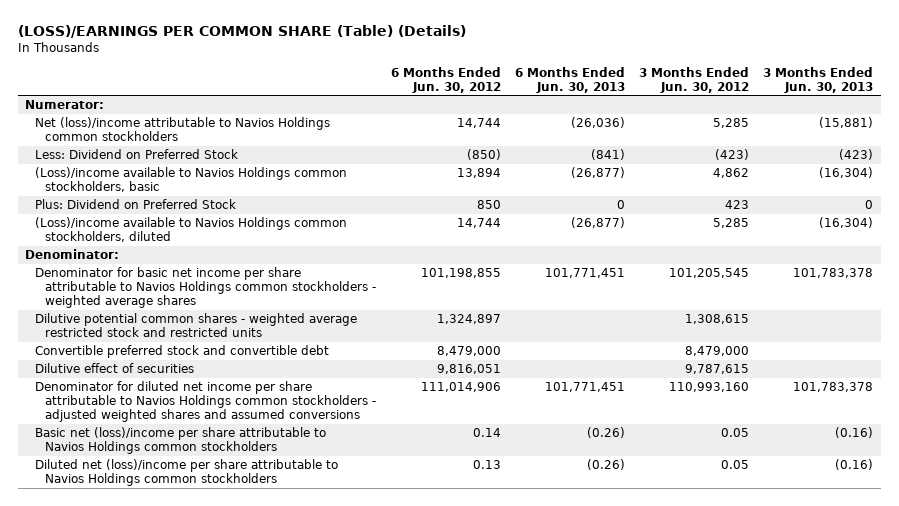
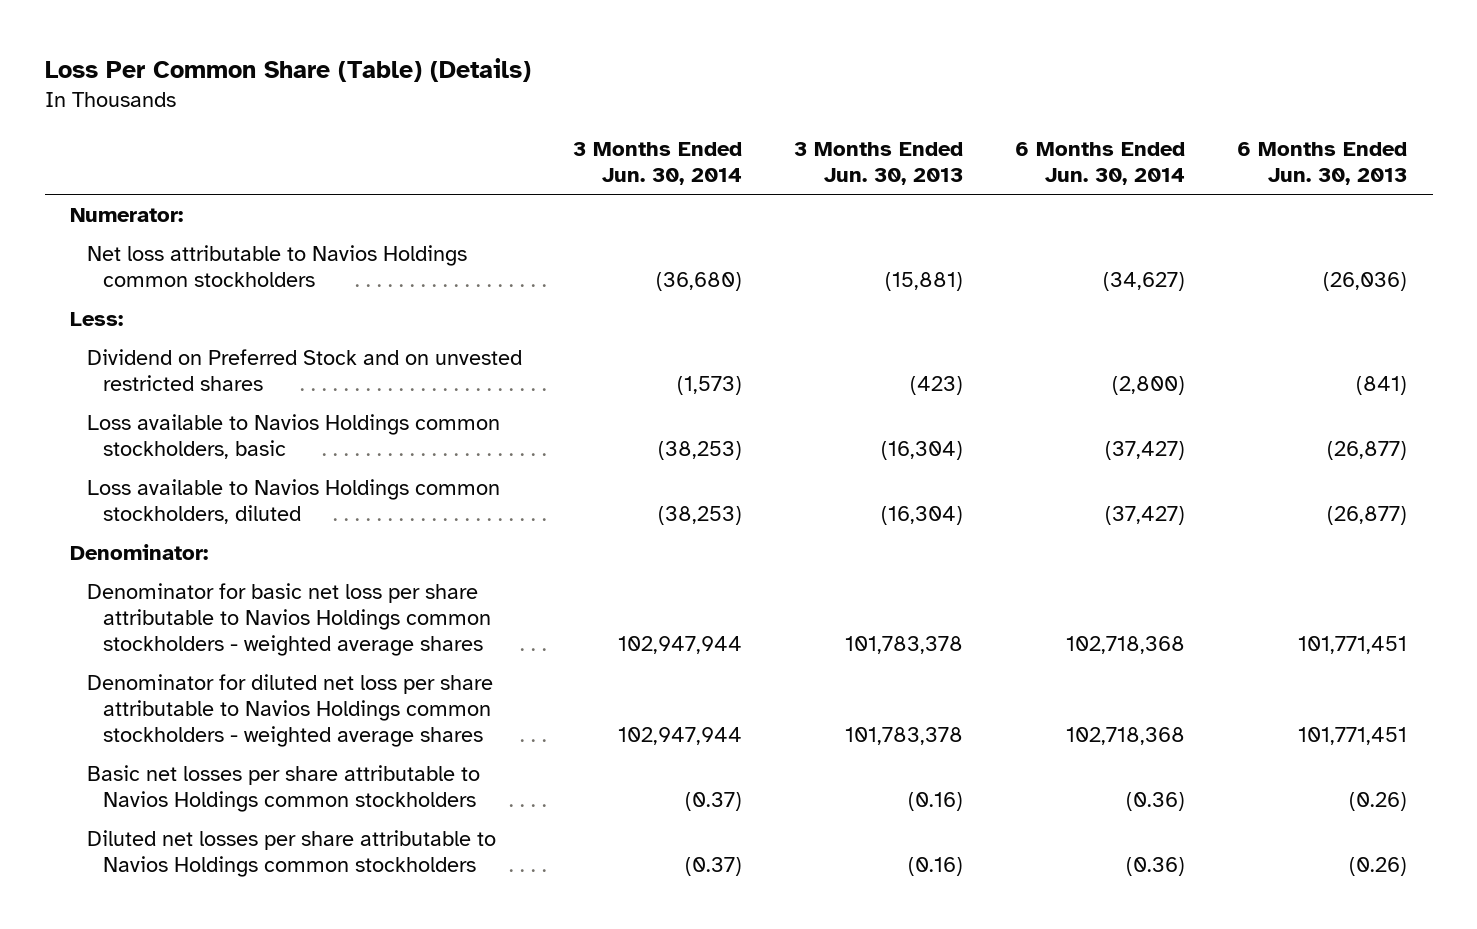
[18,25,467,39] (LOSS)/EARNINGS PER COMMON SHARE (Table) (Details) -> [44,58,531,83] Loss Per Common Share (Table) (Details)
[390,66,501,93] 6 Months Ended Jun. 30, 2012 -> none
[639,66,750,93] 3 Months Ended Jun. 30, 2012 -> none
none -> [573,141,743,186] 3 Months Ended Jun. 30, 2014
none -> [1015,141,1186,186] 6 Months Ended Jun. 30, 2014
[35,199,237,210] Plus: Dividend on Preferred Stock -> none
[35,117,331,142] Net (loss)/income attributable to Navios Holdings common stockholders -> [86,244,467,288] Net loss attributable to Navios Holdings common stockholders
none -> [70,311,124,326] Less:
[35,149,239,160] Less: Dividend on Preferred Stock -> [86,348,522,392] Dividend on Preferred Stock and on unvested restricted shares
[35,167,348,193] (Loss)/income available to Navios Holdings common stockholders, basic -> [86,413,500,460] Loss available to Navios Holdings common stockholders, basic
[35,217,348,243] (Loss)/income available to Navios Holdings common stockholders, diluted -> [86,478,500,525] Loss available to Navios Holdings common stockholders, diluted
[35,313,358,338] Dilutive potential common shares - weighted average restricted stock and restricted units -> none
[35,345,330,359] Convertible preferred stock and convertible debt -> none
[35,363,195,374] Dilutive effect of securities -> none
[35,267,377,309] Denominator for basic net income per share attributable to Navios Holdings common stockholders - weighted average shares -> [86,582,491,657] Denominator for basic net loss per share attributable to Navios Holdings common stockholders - weighted average shares
[35,381,377,423] Denominator for diluted net income per share attributable to Navios Holdings common stockholders - adjusted weighted shares and assumed conversions -> [86,673,493,748] Denominator for diluted net loss per share attributable to Navios Holdings common stockholders - weighted average shares
[35,427,327,455] Basic net (loss)/income per share attributable to Navios Holdings common stockholders -> [86,764,480,813] Basic net losses per share attributable to Navios Holdings common stockholders
[35,459,339,487] Diluted net (loss)/income per share attributable to Navios Holdings common stockholders -> [86,829,496,878] Diluted net losses per share attributable to Navios Holdings common stockholders

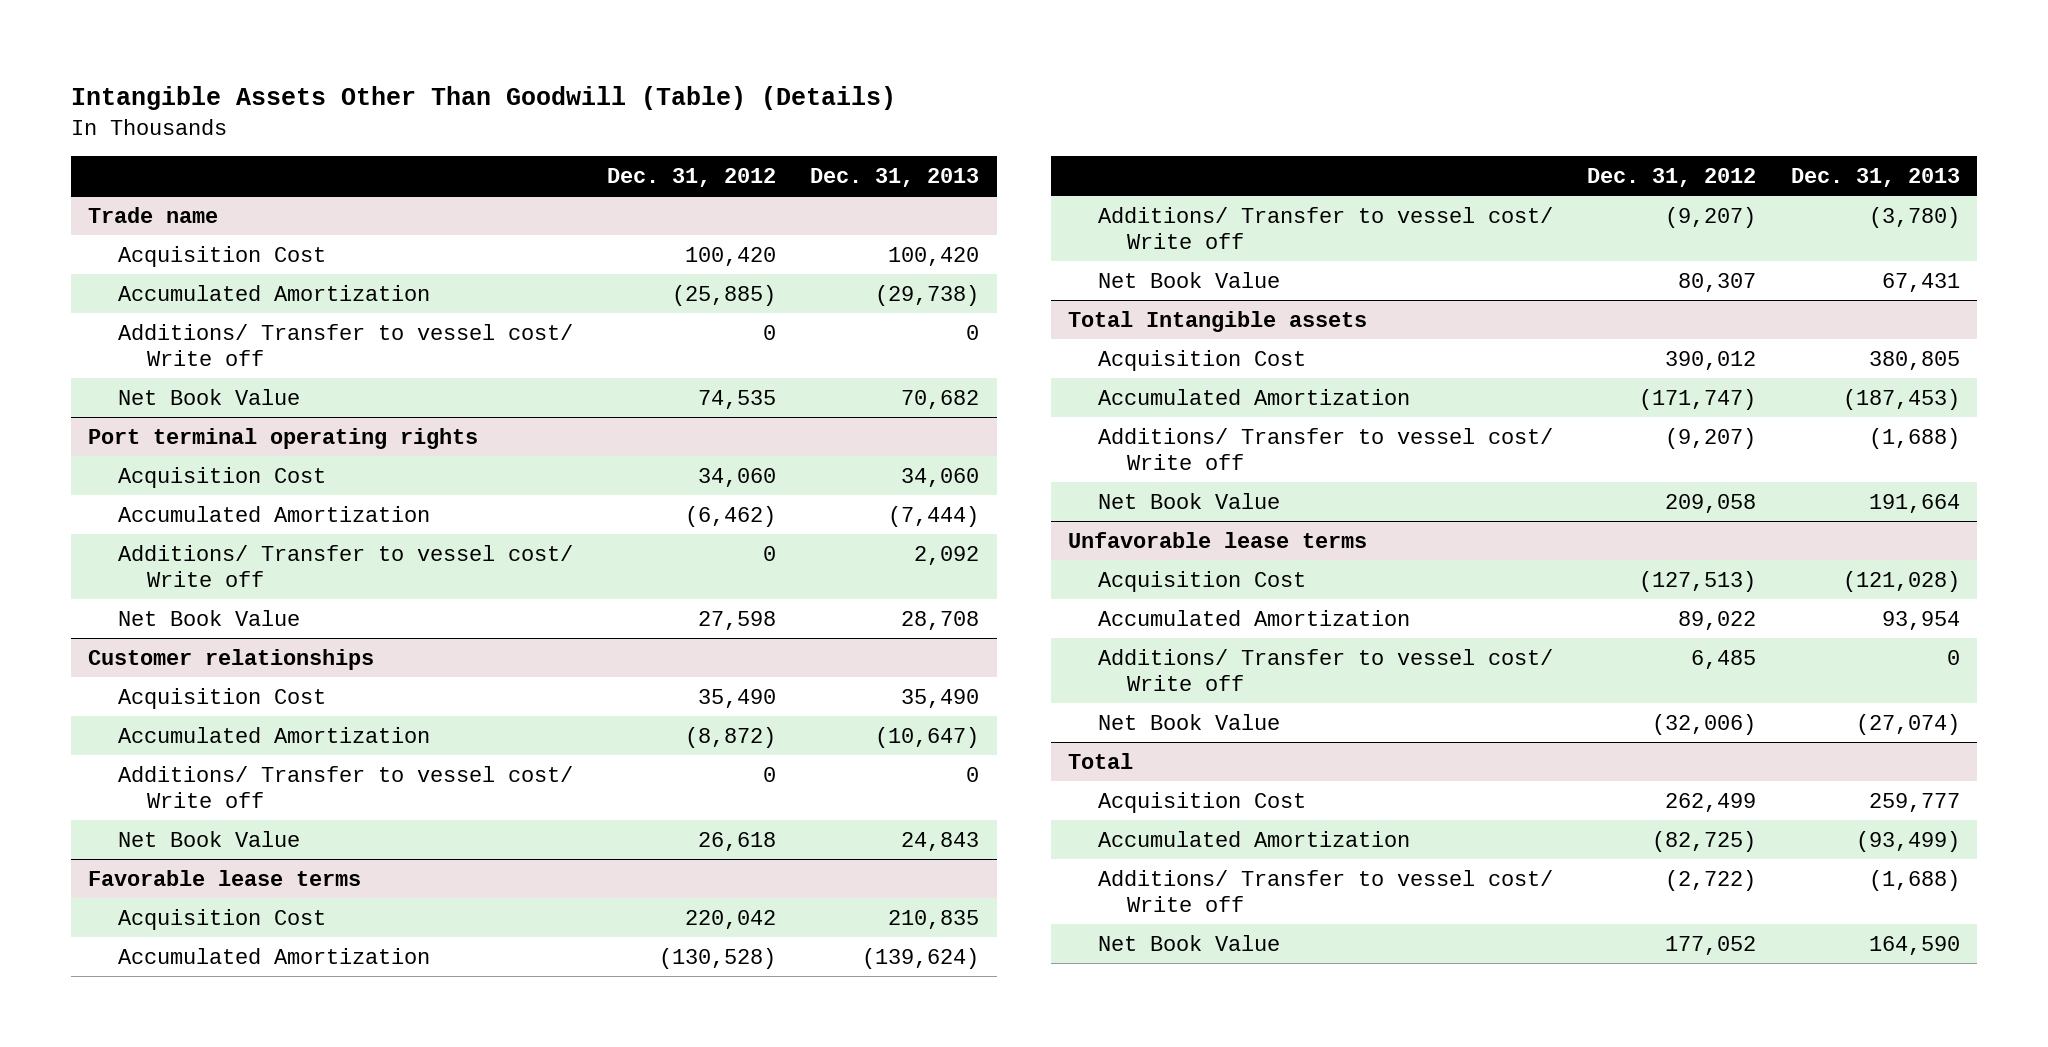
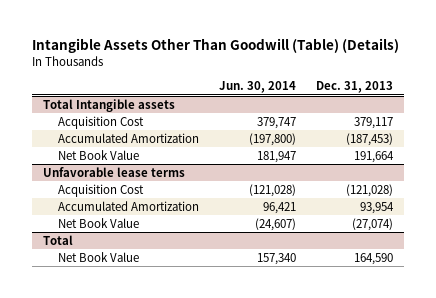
[607,168,777,188] Dec. 31, 2012 -> none
none -> [218,81,296,94] Jun. 30, 2014
[88,206,219,223] Trade name -> none
[117,245,326,267] Acquisition Cost -> none
[117,284,430,301] Accumulated Amortization -> none
[117,323,573,367] Additions/ Transfer to vessel cost/ Write off -> none
[117,388,300,405] Net Book Value -> none
[88,427,479,449] Port terminal operating rights -> none
[117,466,326,488] Acquisition Cost -> none
[117,505,430,522] Accumulated Amortization -> none
[117,544,573,588] Additions/ Transfer to vessel cost/ Write off -> none
[117,609,300,626] Net Book Value -> none
[88,648,375,670] Customer relationships -> none
[117,687,326,709] Acquisition Cost -> none
[117,726,430,743] Accumulated Amortization -> none
[117,765,573,809] Additions/ Transfer to vessel cost/ Write off -> none
[117,830,300,847] Net Book Value -> none
[88,869,362,886] Favorable lease terms -> none
[117,908,326,930] Acquisition Cost -> none
[117,947,430,964] Accumulated Amortization -> none
[1097,206,1553,250] Additions/ Transfer to vessel cost/ Write off -> none
[1097,271,1280,288] Net Book Value -> none
[1868,350,1960,370] 380,805 -> [354,116,394,129] 379,117
[1097,427,1553,471] Additions/ Transfer to vessel cost/ Write off -> none
[1097,648,1553,692] Additions/ Transfer to vessel cost/ Write off -> none
[1097,791,1306,813] Acquisition Cost -> none
[1097,830,1410,847] Accumulated Amortization -> none
[1097,869,1553,913] Additions/ Transfer to vessel cost/ Write off -> none

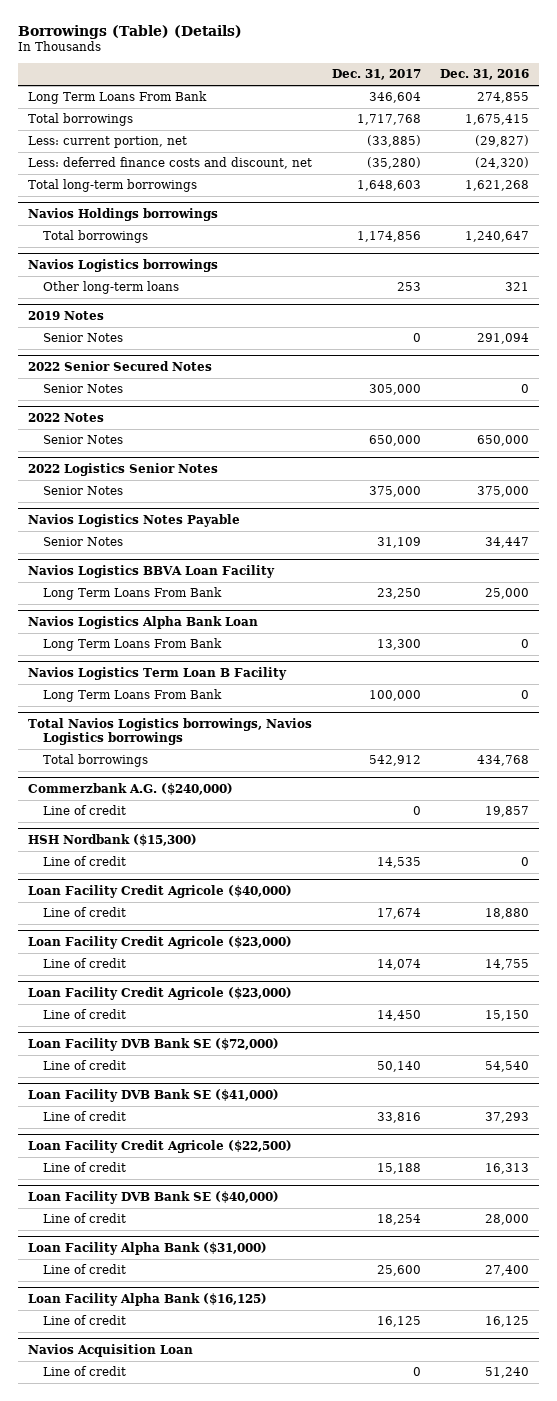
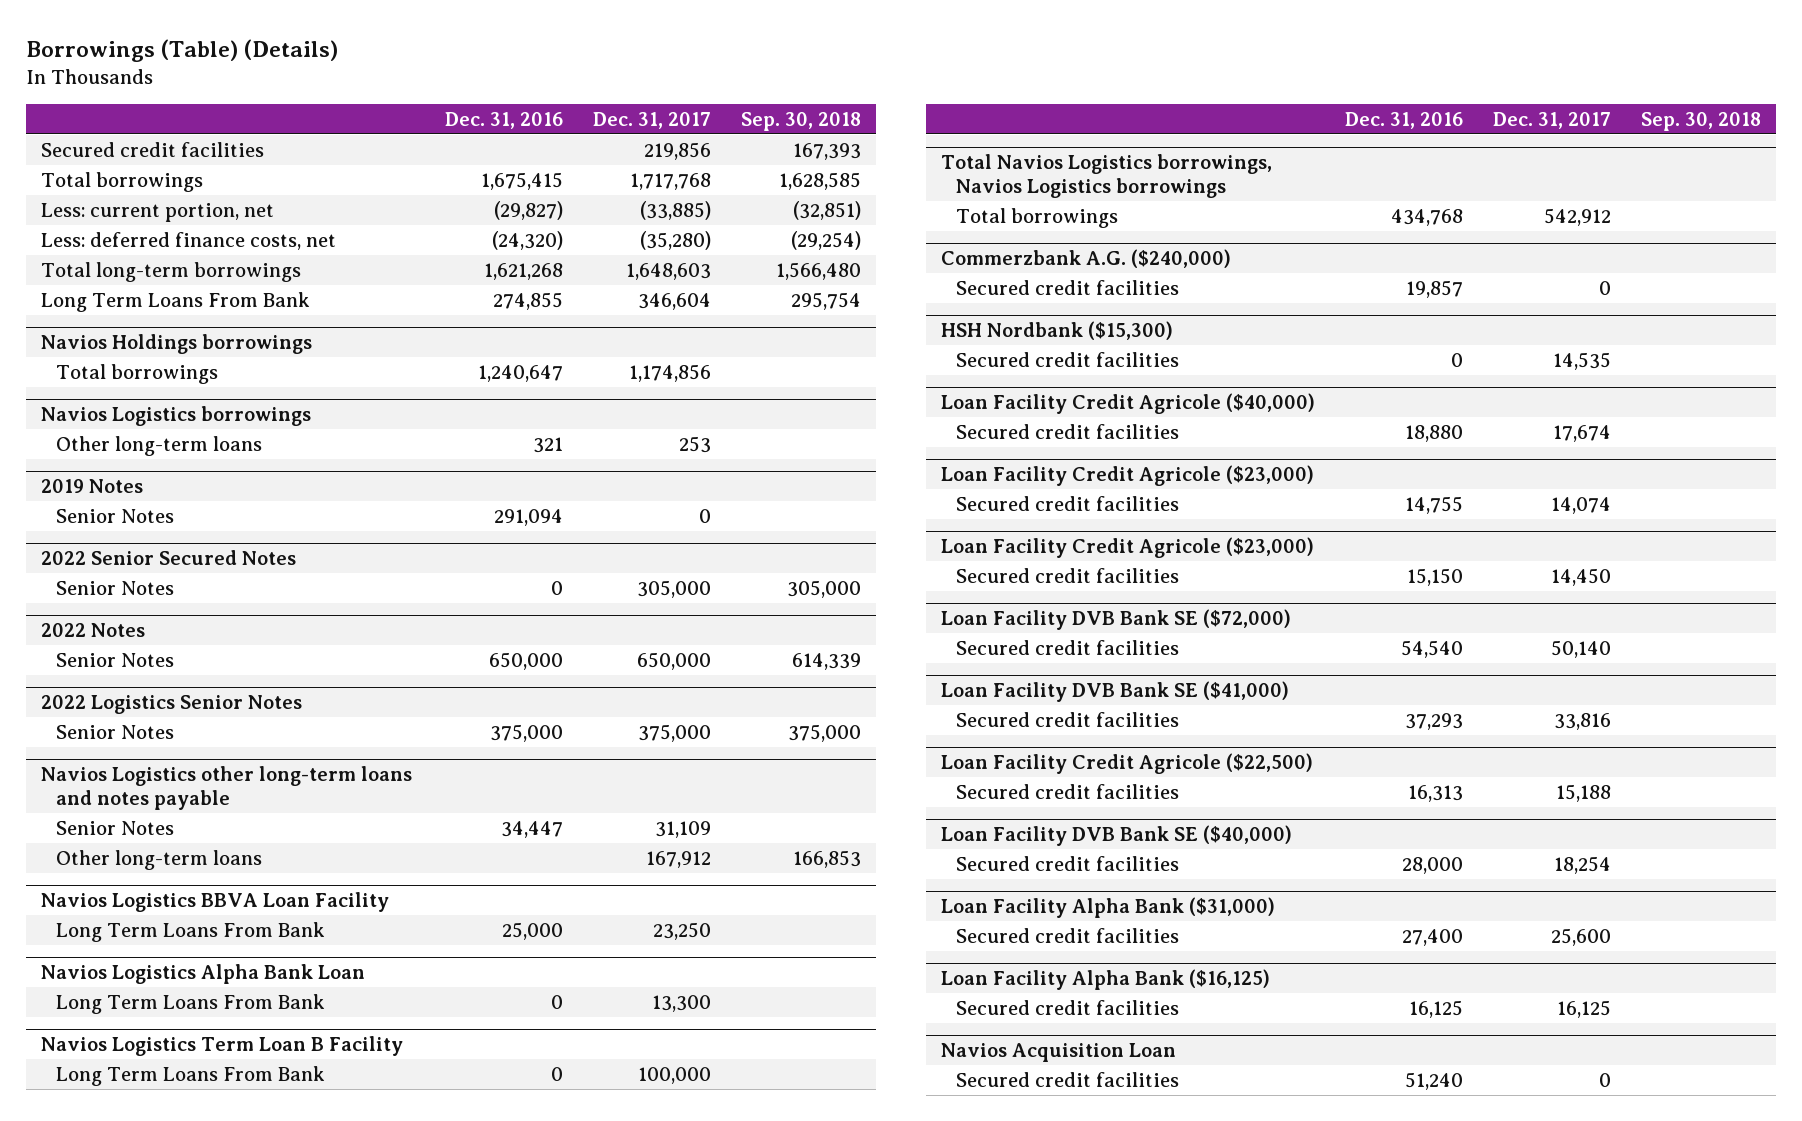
none -> [741,111,862,131] Sep. 30, 2018
none -> [41,141,265,157] Secured credit facilities
[27,157,312,170] Less: deferred finance costs and discount, net -> [41,231,337,250] Less: deferred finance costs, net
[27,91,207,105] Long Term Loans From Bank -> [41,291,311,312] Long Term Loans From Bank
[27,514,240,528] Navios Logistics Notes Payable -> [41,765,413,811] Navios Logistics other long-term loans and notes payable
none -> [56,849,263,870] Other long-term loans
[42,805,126,816] Line of credit -> [955,279,1179,295] Secured credit facilities
[42,856,126,867] Line of credit -> [955,351,1179,367] Secured credit facilities
[42,907,126,918] Line of credit -> [955,423,1179,439] Secured credit facilities
[42,958,126,969] Line of credit -> [955,495,1179,511] Secured credit facilities
[42,1009,126,1020] Line of credit -> [955,567,1179,583] Secured credit facilities
[42,1060,126,1071] Line of credit -> [955,639,1179,655] Secured credit facilities
[42,1111,126,1122] Line of credit -> [955,711,1179,727] Secured credit facilities
[42,1162,126,1173] Line of credit -> [955,783,1179,799] Secured credit facilities
[42,1213,126,1224] Line of credit -> [955,855,1179,871] Secured credit facilities
[42,1264,126,1275] Line of credit -> [955,927,1179,943] Secured credit facilities
[42,1315,126,1326] Line of credit -> [955,999,1179,1015] Secured credit facilities
[42,1366,126,1377] Line of credit -> [955,1071,1179,1087] Secured credit facilities

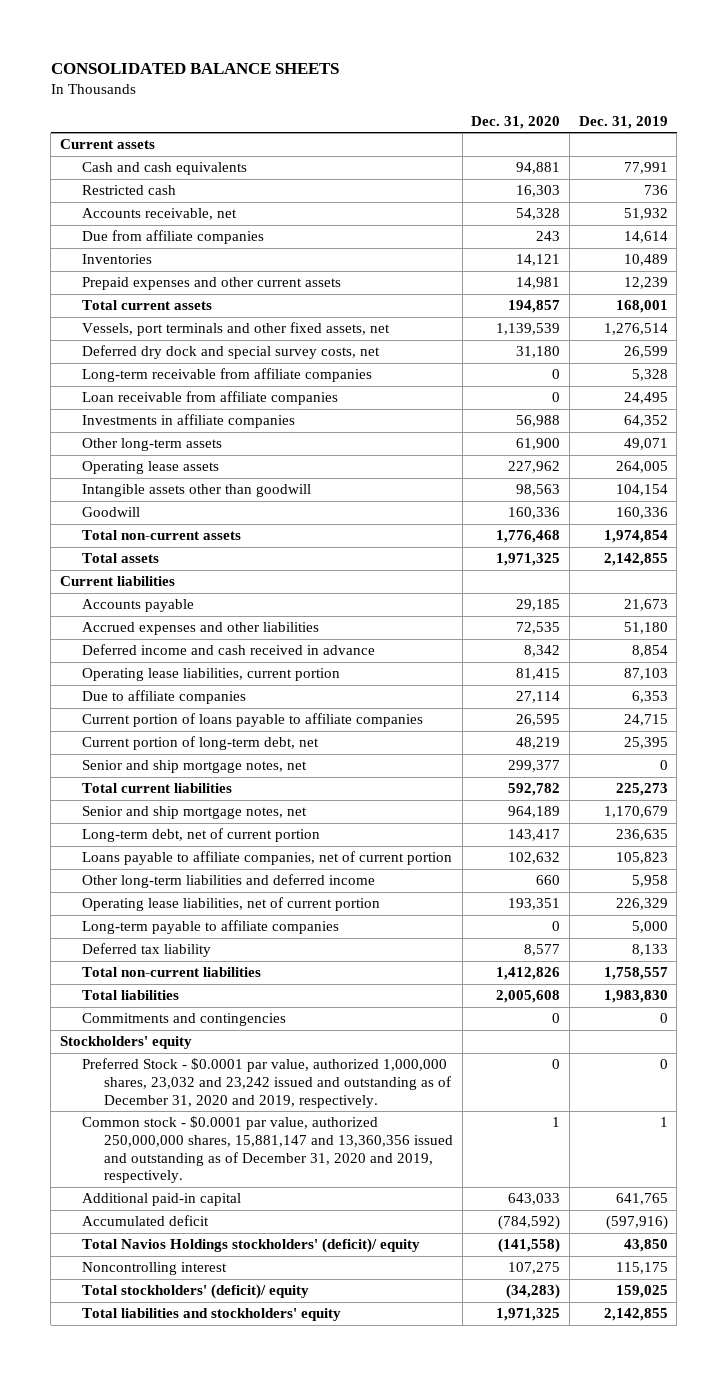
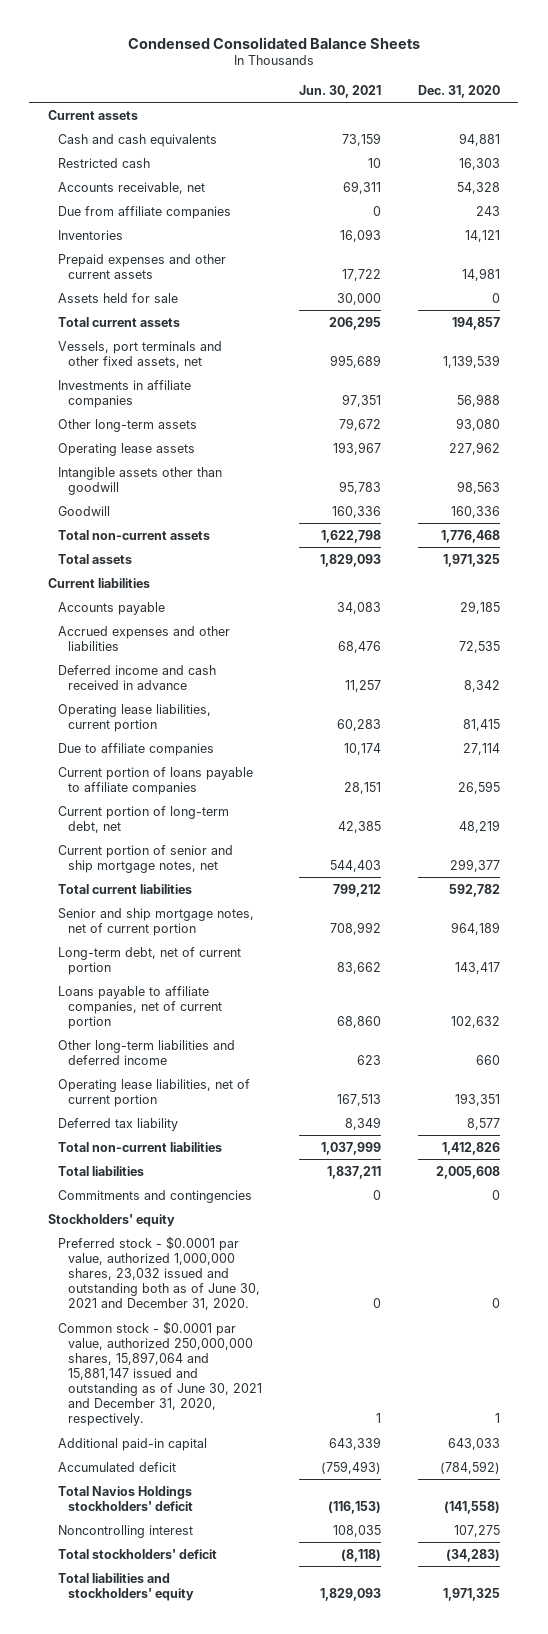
[50,63,339,75] CONSOLIDATED BALANCE SHEETS -> [127,36,420,49] Condensed Consolidated Balance Sheets
[578,115,668,129] Dec. 31, 2019 -> none
none -> [298,84,381,98] Jun. 30, 2021
none -> [57,292,178,303] Assets held for sale
[82,345,381,360] Deferred dry dock and special survey costs, net -> none
[82,368,373,383] Long-term receivable from affiliate companies -> none
[82,391,339,406] Loan receivable from affiliate companies -> none
[516,438,561,451] 61,900 -> [455,417,500,431] 93,080
[82,760,308,774] Senior and ship mortgage notes, net -> [57,844,233,873] Current portion of senior and ship mortgage notes, net
[82,806,308,820] Senior and ship mortgage notes, net -> [57,907,254,936] Senior and ship mortgage notes, net of current portion
[82,920,340,935] Long-term payable to affiliate companies -> none
[82,1058,452,1108] Preferred Stock - $0.0001 par value, authorized 1,000,000 shares, 23,032 and 23,242 issued and outstanding as of December 31, 2020 and 2019, respectively. -> [57,1235,260,1310] Preferred stock - $0.0001 par value, authorized 1,000,000 shares, 23,032 issued and outstanding both as of June 30, 2021 and December 31, 2020.
[82,1116,454,1184] Common stock - $0.0001 par value, authorized 250,000,000 shares, 15,881,147 and 13,360,356 issued and outstanding as of December 31, 2020 and 2019, respectively. -> [57,1320,262,1427] Common stock - $0.0001 par value, authorized 250,000,000 shares, 15,897,064 and 15,881,147 issued and outstanding as of June 30, 2021 and December 31, 2020, respectively.
[82,1238,421,1254] Total Navios Holdings stockholders' (deficit)/ equity -> [57,1485,193,1511] Total Navios Holdings stockholders' deficit
[82,1284,310,1300] Total stockholders' (deficit)/ equity -> [57,1548,217,1559] Total stockholders' deficit

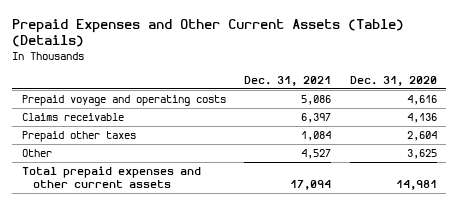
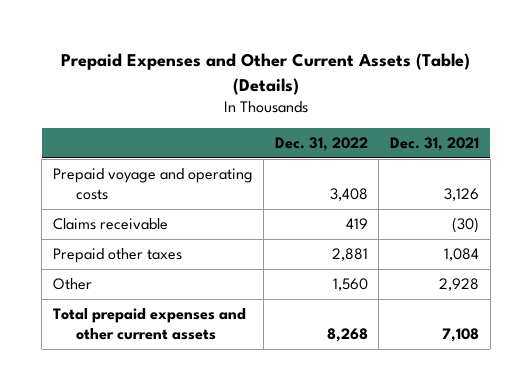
[349,75,437,86] Dec. 31, 2020 -> none
none -> [274,137,368,152] Dec. 31, 2022
[301,95,332,106] 5,086 -> [443,187,479,201] 3,126
[301,113,332,124] 6,397 -> [451,217,479,234] (30)
[301,149,332,160] 4,527 -> [438,278,479,292] 2,928
[290,179,332,190] 17,094 -> [441,327,479,342] 7,108

